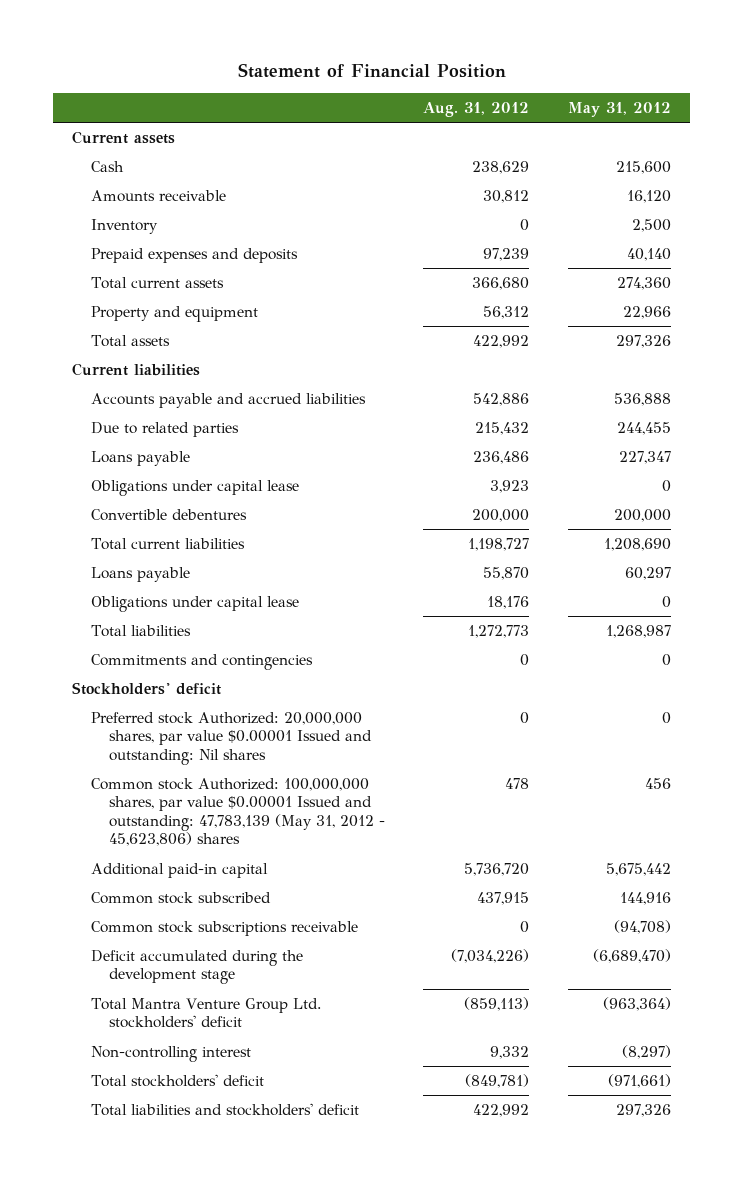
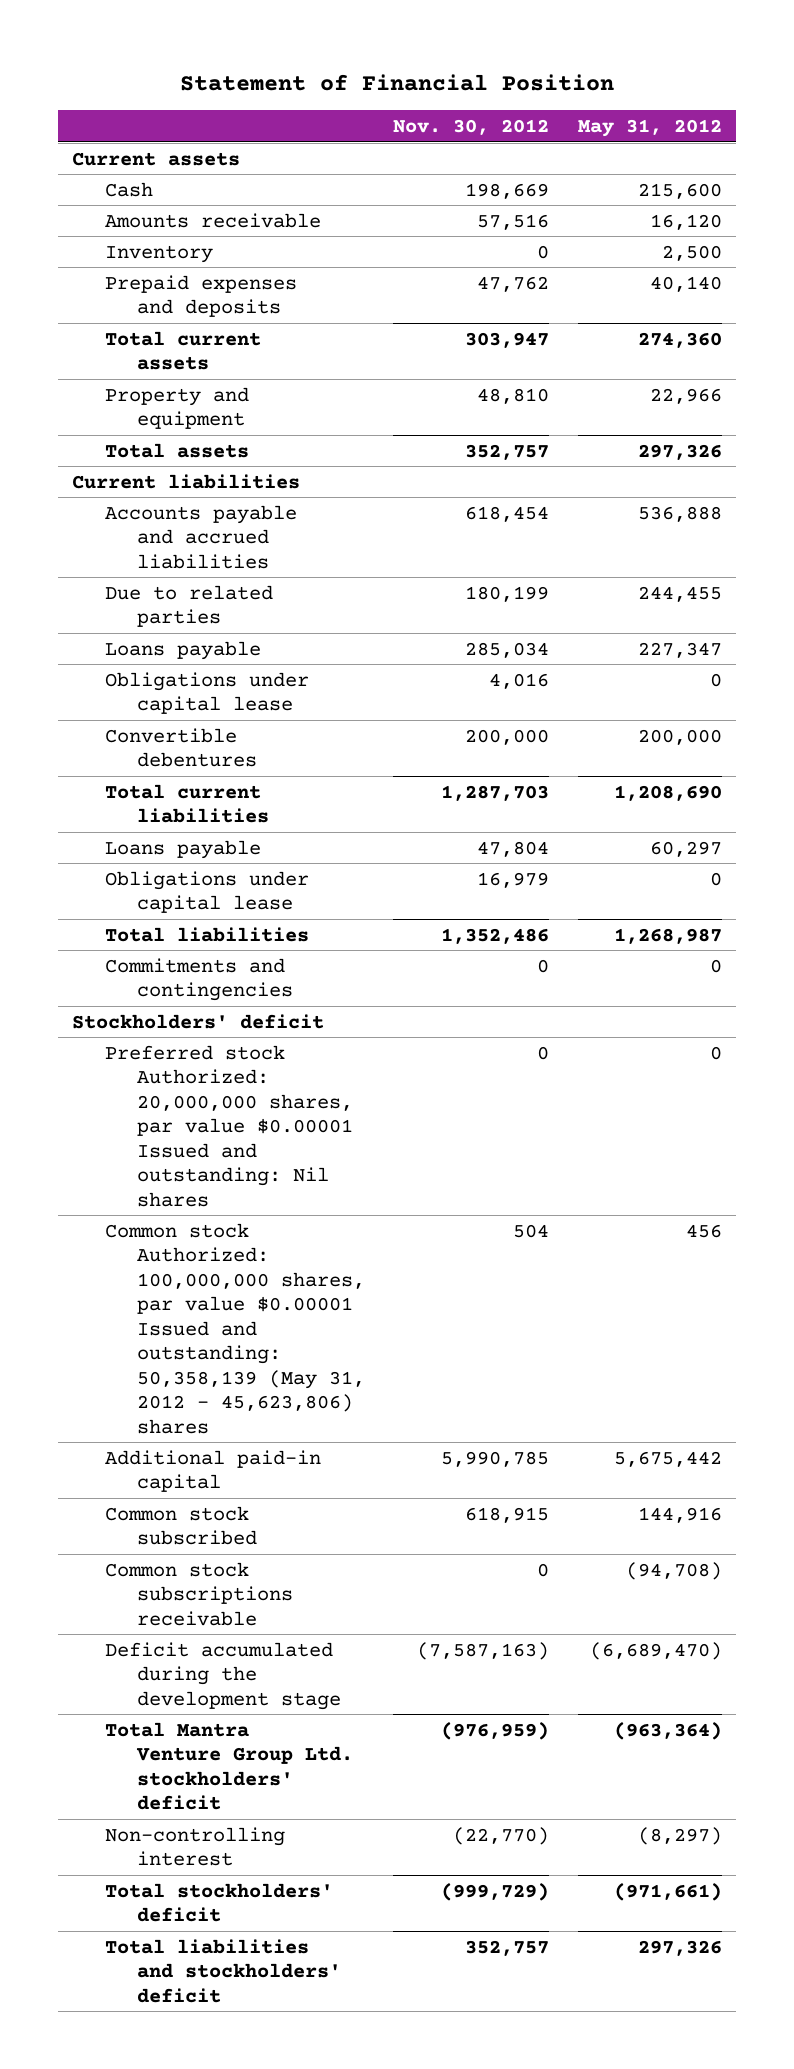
[423,101,530,117] Aug. 31, 2012 -> none
none -> [393,118,550,135] Nov. 30, 2012
[90,778,386,847] Common stock Authorized: 100,000,000 shares, par value $0.00001 Issued and outstanding: 47,783,139 (May 31, 2012 - 45,623,806) shares -> [104,1222,366,1434] Common stock Authorized: 100,000,000 shares, par value $0.00001 Issued and outstanding: 50,358,139 (May 31, 2012 - 45,623,806) shares

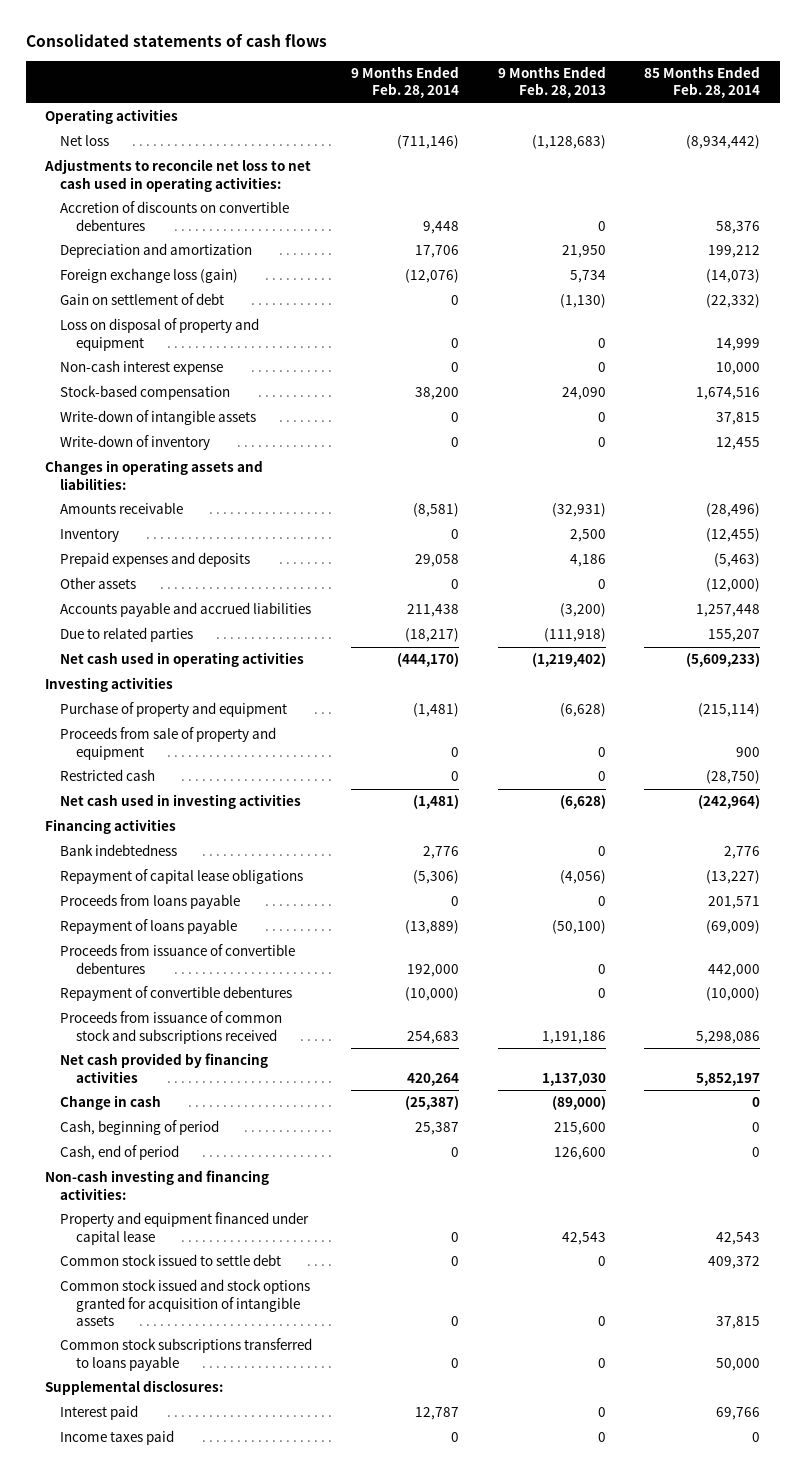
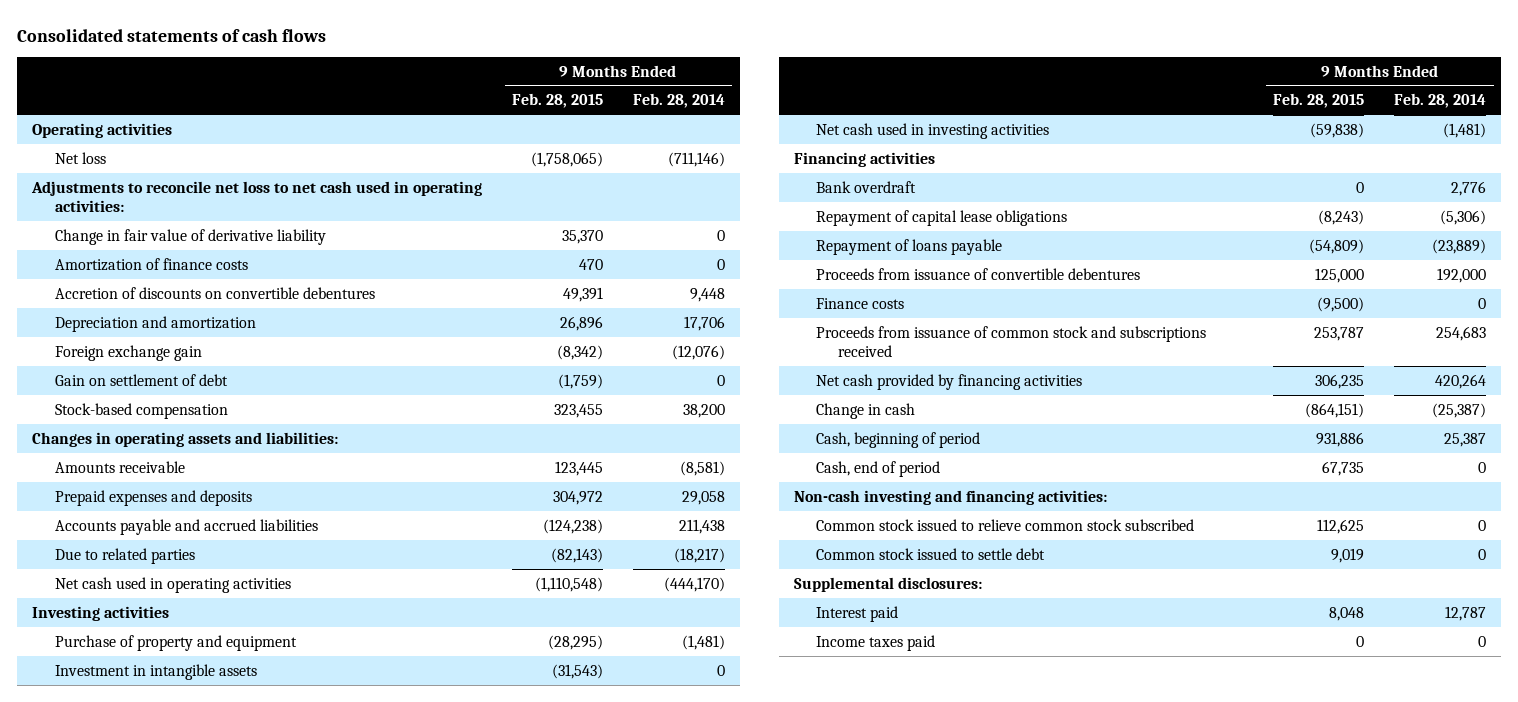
[497,65,606,99] 9 Months Ended Feb. 28, 2013 -> none
[644,65,761,99] 85 Months Ended Feb. 28, 2014 -> none
none -> [512,93,604,109] Feb. 28, 2015
none -> [54,228,326,245] Change in fair value of derivative liability
none -> [54,257,248,271] Amortization of finance costs
[60,268,239,284] Foreign exchange loss (gain) -> [54,344,202,361] Foreign exchange gain
[60,318,260,351] Loss on disposal of property and equipment -> none
[60,360,224,376] Non-cash interest expense -> none
[60,410,257,426] Write-down of intangible assets -> none
[60,435,211,451] Write-down of inventory -> none
[60,528,120,543] Inventory -> none
[60,577,137,590] Other assets -> none
[60,727,277,760] Proceeds from sale of property and equipment -> none
[60,769,156,782] Restricted cash -> none
none -> [54,663,257,680] Investment in intangible assets
[60,844,178,857] Bank indebtedness -> [816,180,917,193] Bank overdraft
[60,894,241,910] Proceeds from loans payable -> none
[405,920,460,935] (13,889) -> [1432,238,1487,254] (23,889)
[60,986,293,1002] Repayment of convertible debentures -> none
none -> [816,297,905,309] Finance costs
[60,1212,310,1245] Property and equipment financed under capital lease -> none
none -> [816,518,1195,531] Common stock issued to relieve common stock subscribed
[60,1279,311,1327] Common stock issued and stock options granted for acquisition of intangible assets -> none
[60,1338,313,1371] Common stock subscriptions transferred to loans payable -> none

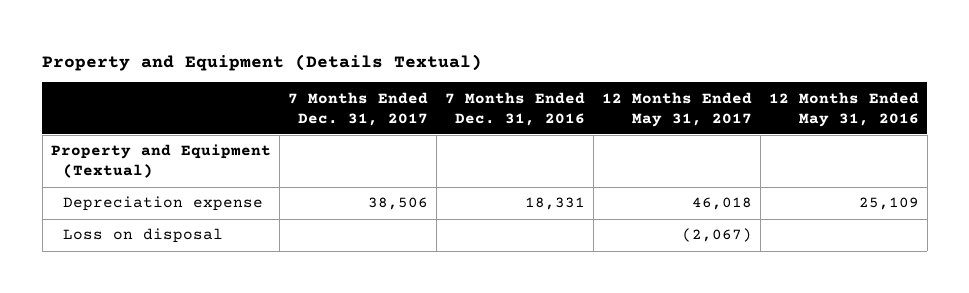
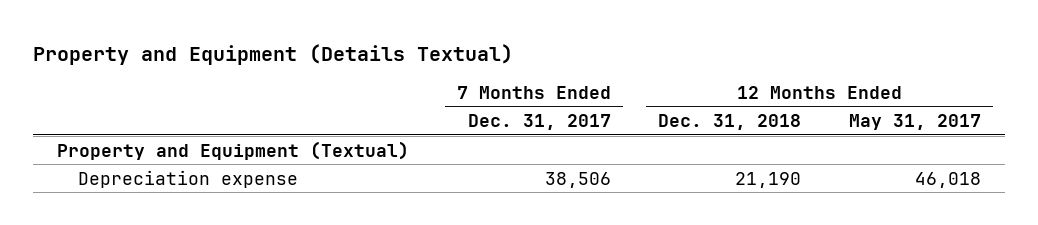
[444,91,585,126] 7 Months Ended Dec. 31, 2016 -> none
[768,91,919,127] 12 Months Ended May 31, 2016 -> none
none -> [658,114,802,131] Dec. 31, 2018
[63,228,224,244] Loss on disposal -> none

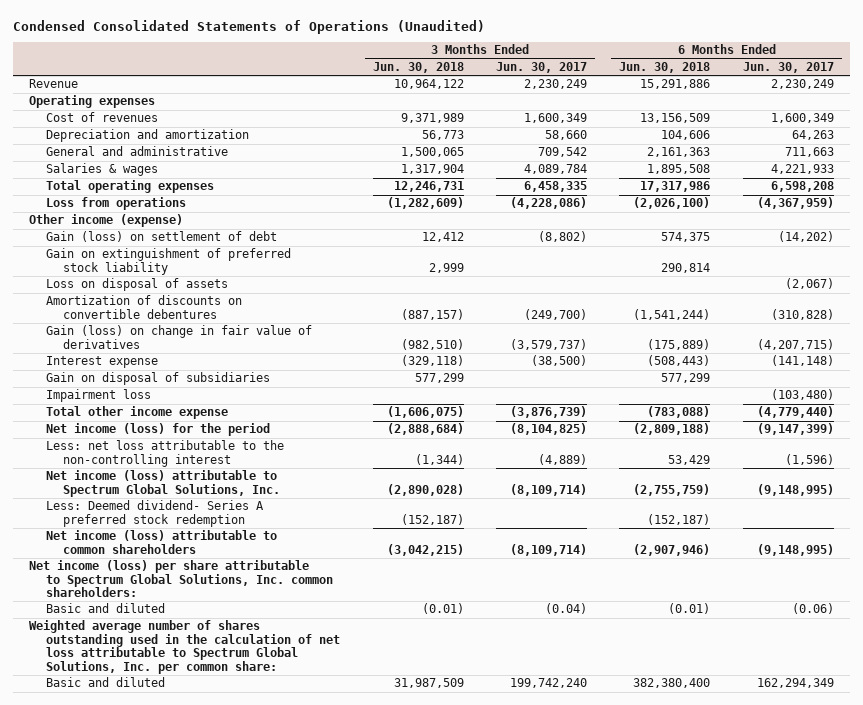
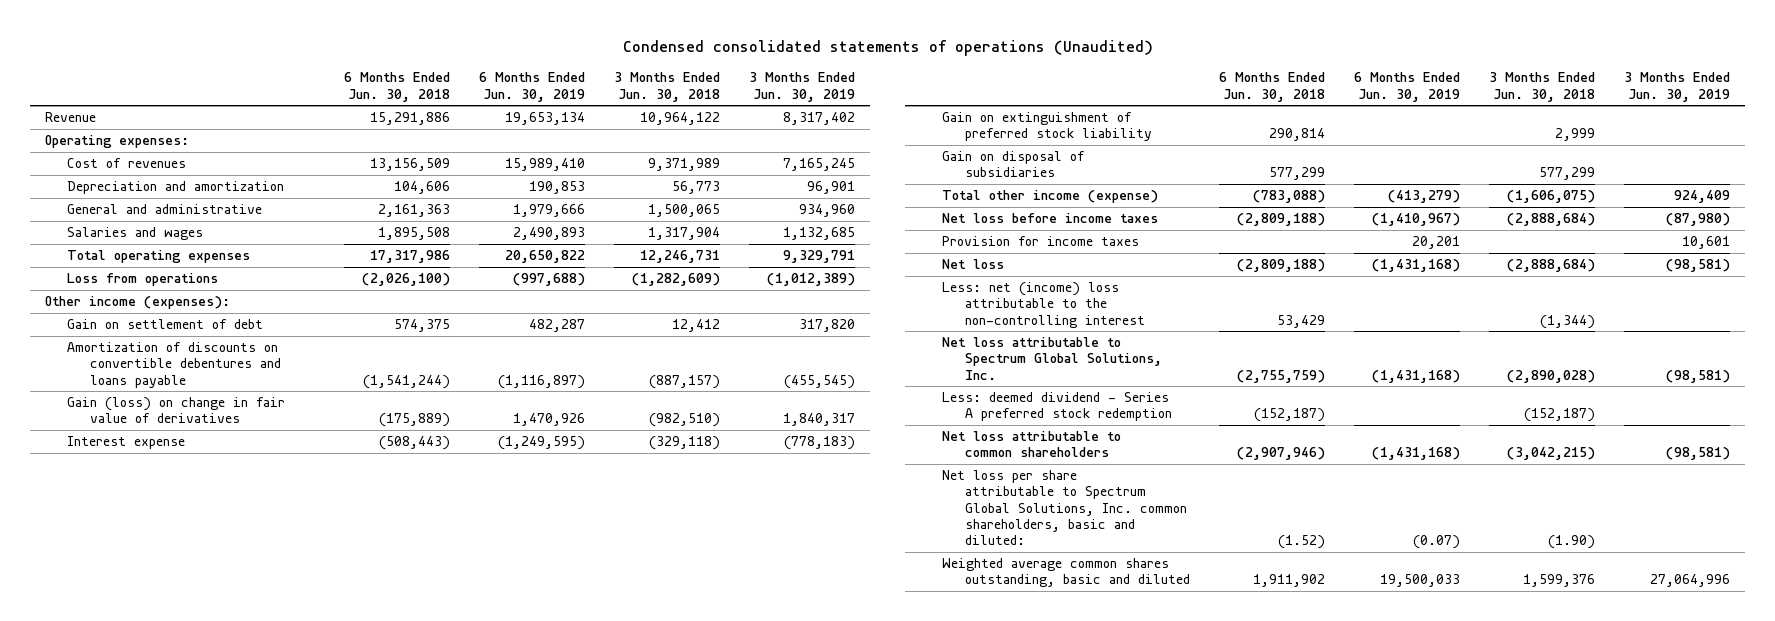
[13,19,486,34] Condensed Consolidated Statements of Operations (Unaudited) -> [622,40,1153,57] Condensed consolidated statements of operations (Unaudited)
[496,61,588,73] Jun. 30, 2017 -> none
[742,61,834,73] Jun. 30, 2017 -> none
none -> [478,72,585,102] 6 Months Ended Jun. 30, 2019
none -> [749,72,856,102] 3 Months Ended Jun. 30, 2019
[29,95,156,109] Operating expenses -> [44,135,189,149] Operating expenses:
[46,163,159,177] Salaries & wages -> [67,227,204,241] Salaries and wages
[46,278,229,292] Loss on disposal of assets -> none
[29,214,184,228] Other income (expense) -> [44,296,230,310] Other income (expenses):
[46,231,278,243] Gain (loss) on settlement of debt -> [67,319,264,330] Gain on settlement of debt
[46,295,243,319] Amortization of discounts on convertible debentures -> [67,342,281,388] Amortization of discounts on convertible debentures and loans payable
[46,248,292,275] Gain on extinguishment of preferred stock liability -> [942,112,1152,142] Gain on extinguishment of preferred stock liability
[46,389,152,403] Impairment loss -> none
[29,560,334,598] Net income (loss) per share attributable to Spectrum Global Solutions, Inc. common shareholders: -> none
[29,620,341,674] Weighted average number of shares outstanding used in the calculation of net loss attributable to Spectrum Global Solutions, Inc. per common share: -> none
[46,406,229,420] Total other income expense -> [942,190,1159,204] Total other income (expense)
none -> [942,213,1159,224] Net loss before income taxes
none -> [942,236,1140,247] Provision for income taxes
[46,423,271,437] Net income (loss) for the period -> [942,259,1005,270] Net loss
[46,440,285,467] Less: net loss attributable to the non-controlling interest -> [942,282,1145,328] Less: net (income) loss attributable to the non-controlling interest
[46,470,281,497] Net income (loss) attributable to Spectrum Global Solutions, Inc. -> [942,337,1162,380] Net loss attributable to Spectrum Global Solutions, Inc.
[46,500,265,527] Less: Deemed dividend- Series A preferred stock redemption -> [942,392,1172,422] Less: deemed dividend - Series A preferred stock redemption
[46,530,278,554] Net income (loss) attributable to common shareholders -> [942,431,1122,458] Net loss attributable to common shareholders
[46,603,166,614] Basic and diluted -> [942,470,1187,546] Net loss per share attributable to Spectrum Global Solutions, Inc. common shareholders, basic and diluted:
[421,603,464,615] (0.01) -> [1548,535,1596,550] (1.90)
[668,603,711,615] (0.01) -> [1277,535,1325,550] (1.52)
[46,677,166,688] Basic and diluted -> [942,558,1190,588] Weighted average common shares outstanding, basic and diluted
[393,678,464,689] 31,987,509 -> [1523,574,1596,588] 1,599,376
[633,678,711,689] 382,380,400 -> [1252,574,1325,588] 1,911,902

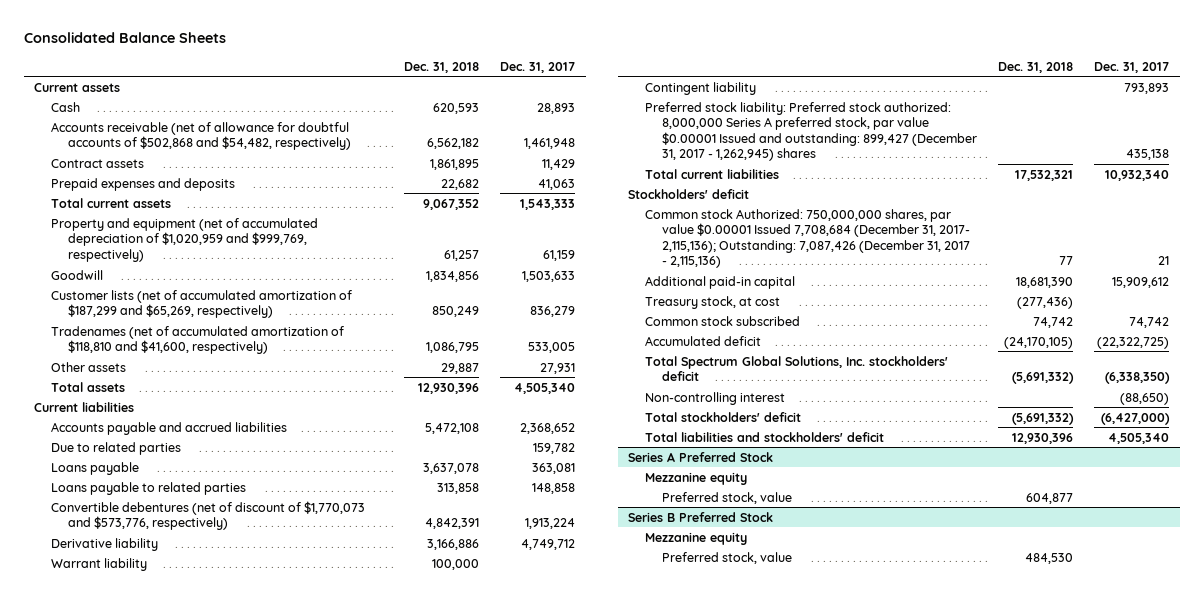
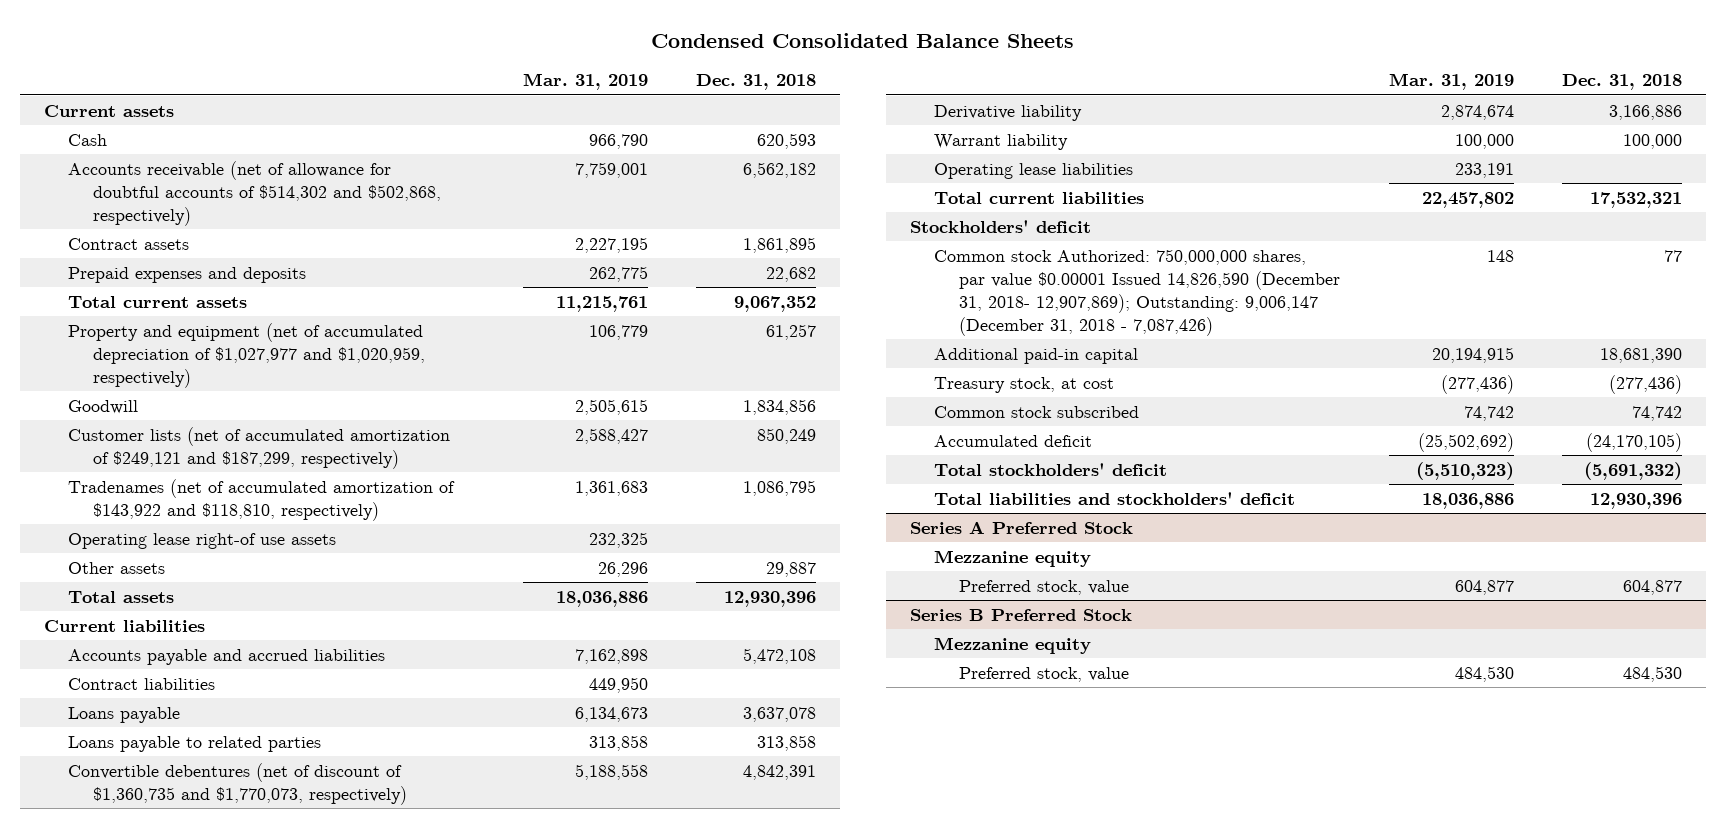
[23,32,226,44] Consolidated Balance Sheets -> [650,32,1074,48] Condensed Consolidated Balance Sheets
[500,61,576,73] Dec. 31, 2017 -> none
none -> [522,73,648,91] Mar. 31, 2019
[51,121,352,151] Accounts receivable (net of allowance for doubtful accounts of $502,868 and $54,482, respectively) -> [68,160,442,226] Accounts receivable (net of allowance for doubtful accounts of $514,302 and $502,868, respectively)
[51,217,319,262] Property and equipment (net of accumulated depreciation of $1,020,959 and $999,769, respectively) -> [68,322,426,388] Property and equipment (net of accumulated depreciation of $1,027,977 and $1,020,959, respectively)
[51,289,353,319] Customer lists (net of accumulated amortization of $187,299 and $65,269, respectively) -> [68,426,451,469] Customer lists (net of accumulated amortization of $249,121 and $187,299, respectively)
[51,325,345,355] Tradenames (net of accumulated amortization of $118,810 and $41,600, respectively) -> [68,478,456,521] Tradenames (net of accumulated amortization of $143,922 and $118,810, respectively)
none -> [68,532,337,549] Operating lease right-of use assets
[51,441,182,455] Due to related parties -> none
none -> [68,677,216,690] Contract liabilities
[51,500,366,531] Convertible debentures (net of discount of $1,770,073 and $573,776, respectively) -> [68,762,408,805] Convertible debentures (net of discount of $1,360,735 and $1,770,073, respectively)
[645,81,757,95] Contingent liability -> none
[645,101,978,162] Preferred stock liability: Preferred stock authorized: 8,000,000 Series A preferred stock, par value $0.00001 Issued and outstanding: 899,427 (December 31, 2017 - 1,262,945) shares -> none
none -> [934,162,1134,179] Operating lease liabilities
[645,208,971,269] Common stock Authorized: 750,000,000 shares, par value $0.00001 Issued 7,708,684 (December 31, 2017- 2,115,136); Outstanding: 7,087,426 (December 31, 2017 - 2,115,136) -> [934,248,1341,336] Common stock Authorized: 750,000,000 shares, par value $0.00001 Issued 14,826,590 (December 31, 2018- 12,907,869); Outstanding: 9,006,147 (December 31, 2018 - 7,087,426)
[645,355,949,382] Total Spectrum Global Solutions, Inc. stockholders' deficit -> none
[645,391,786,405] Non-controlling interest -> none

